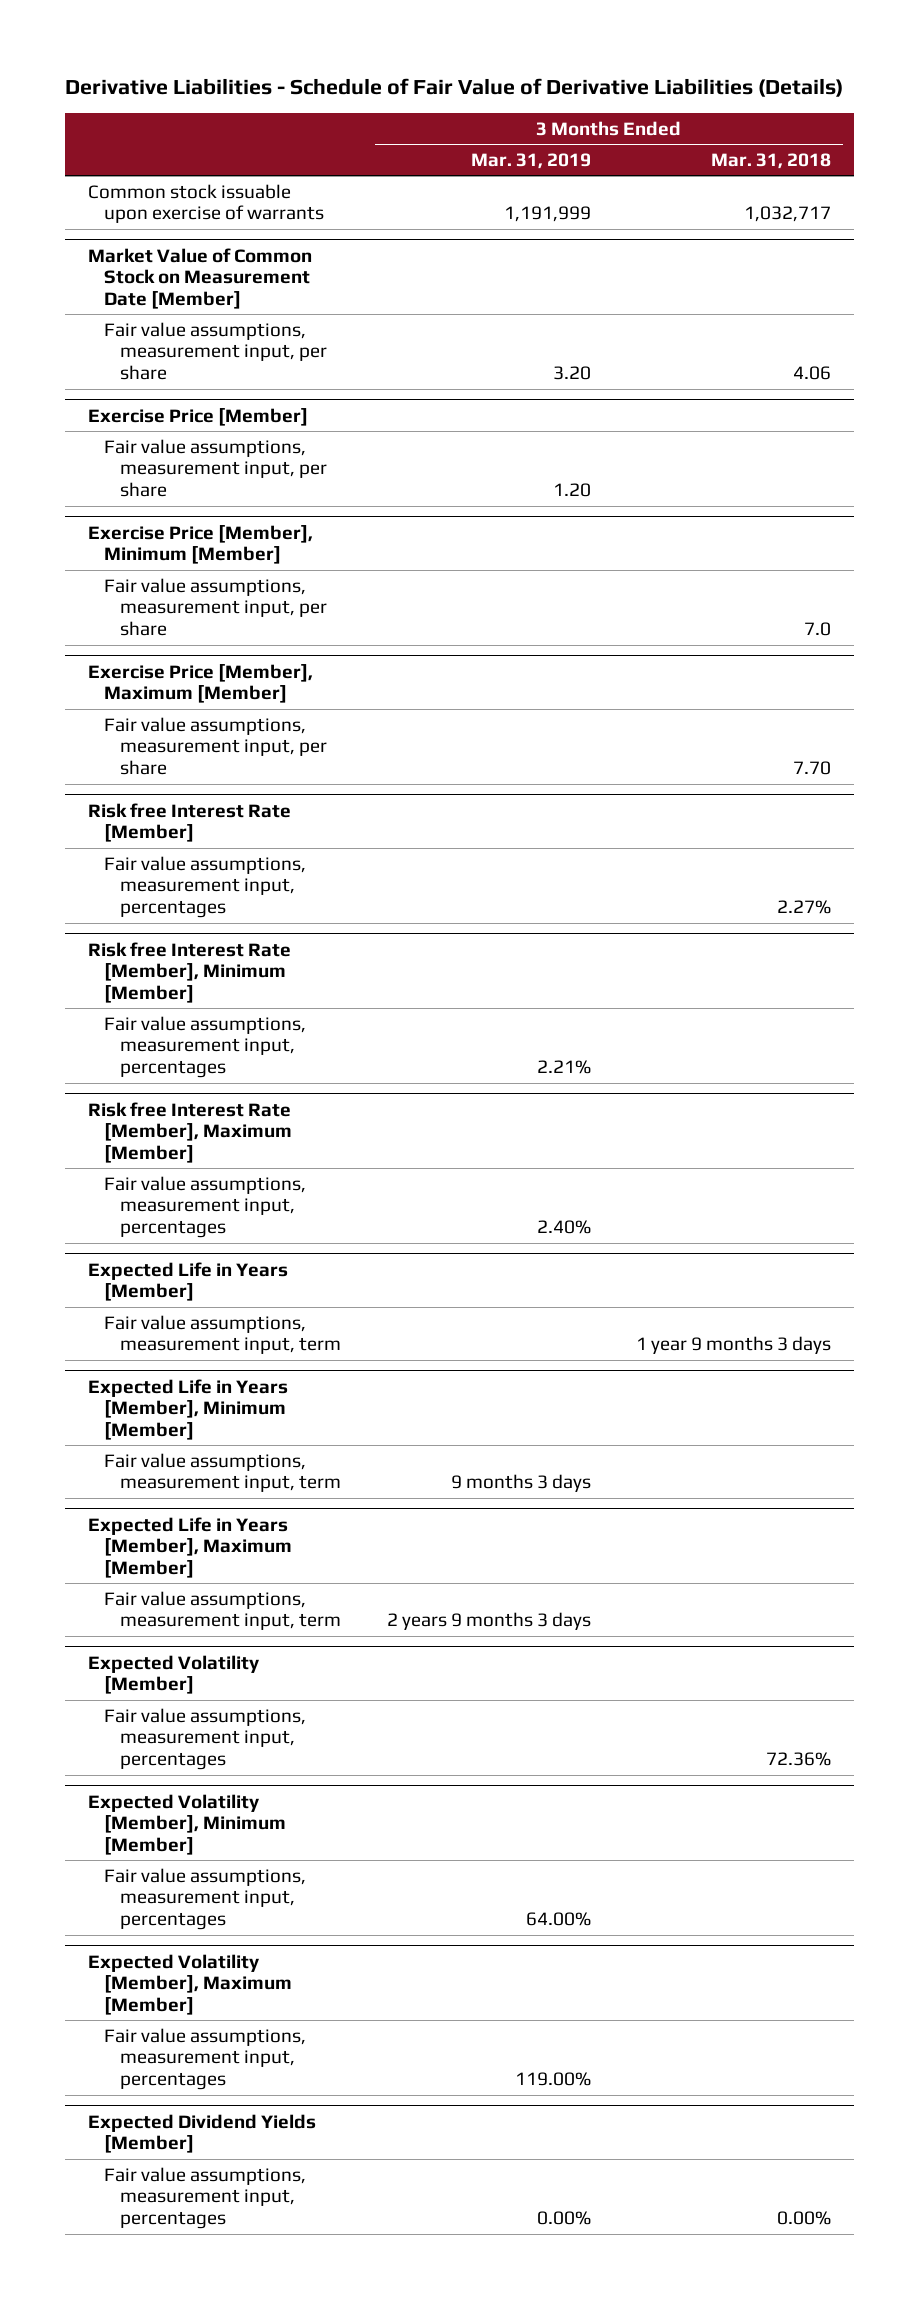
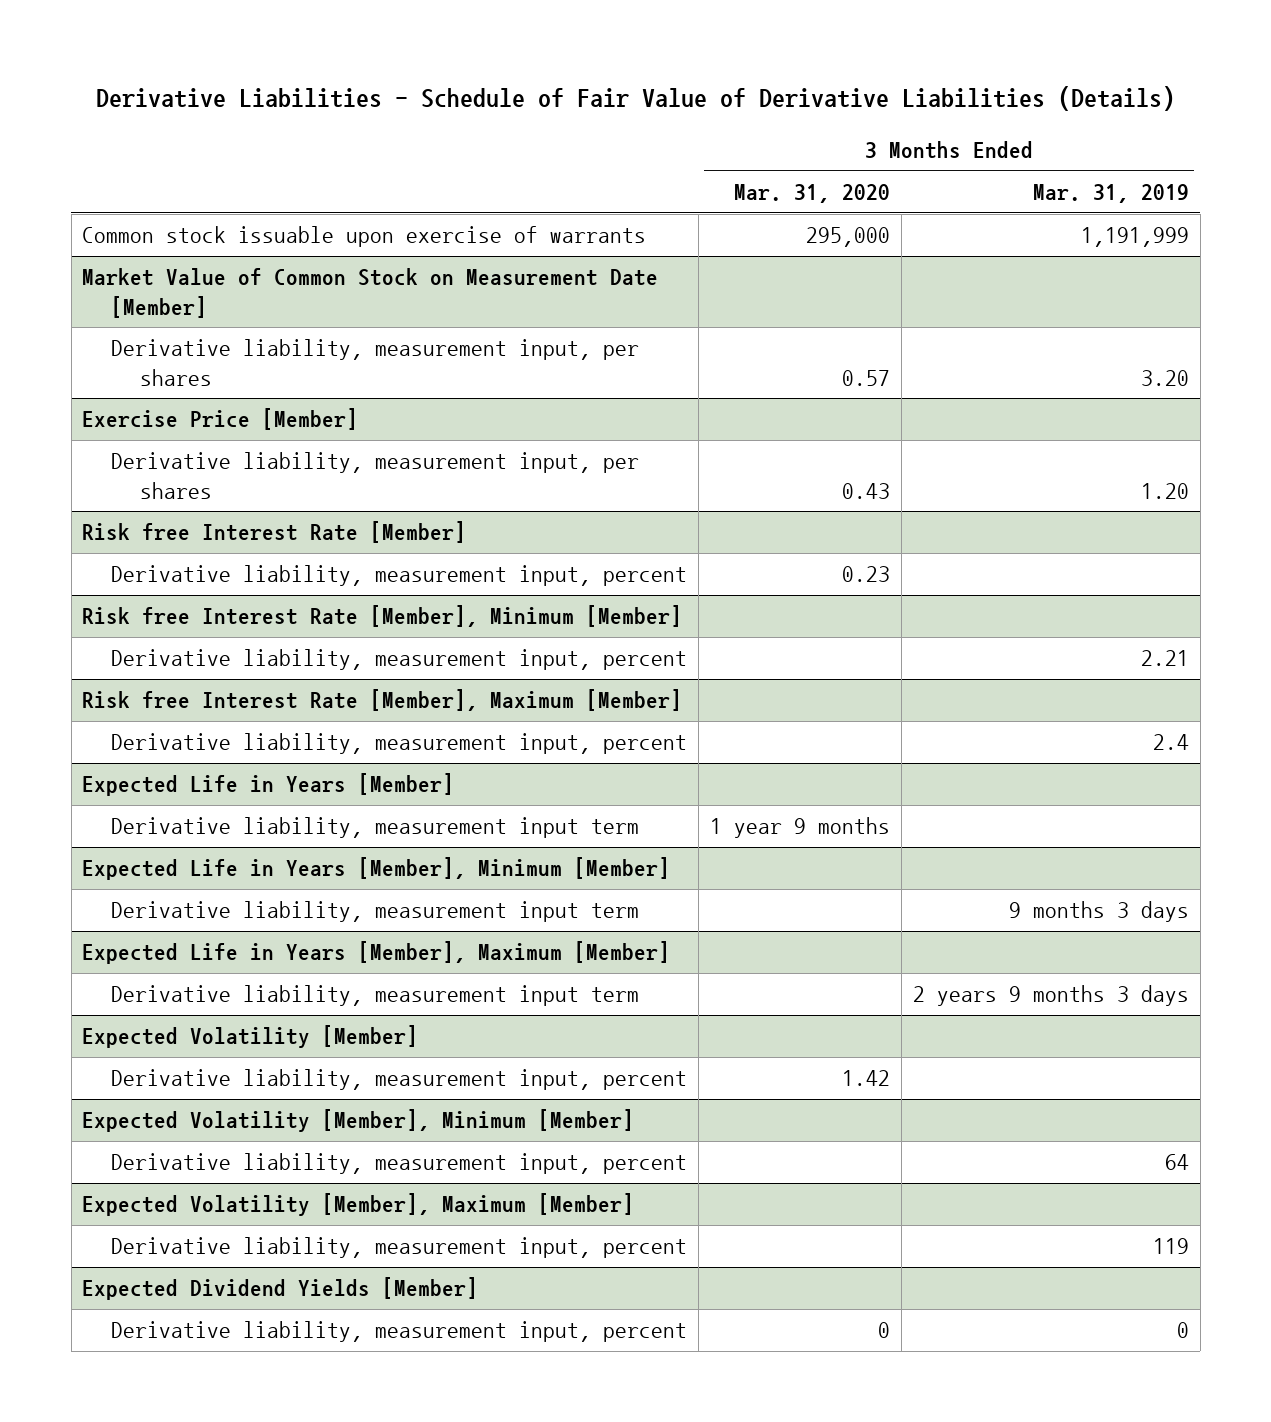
[711,152,832,169] Mar. 31, 2018 -> none
none -> [733,183,890,203] Mar. 31, 2020
[103,321,328,381] Fair value assumptions, measurement input, per share -> none
none -> [111,339,640,386] Derivative liability, measurement input, per shares
[103,438,328,498] Fair value assumptions, measurement input, per share -> none
[87,524,313,565] Exercise Price [Member], Minimum [Member] -> none
[103,577,328,637] Fair value assumptions, measurement input, per share -> none
[87,663,313,704] Exercise Price [Member], Maximum [Member] -> none
[103,716,328,776] Fair value assumptions, measurement input, per share -> none
none -> [111,452,640,499] Derivative liability, measurement input, per shares
[103,855,306,919] Fair value assumptions, measurement input, percentages -> none
none -> [111,565,688,587] Derivative liability, measurement input, percent
[103,1015,306,1079] Fair value assumptions, measurement input, percentages -> none
none -> [111,649,688,671] Derivative liability, measurement input, percent
[103,1175,306,1239] Fair value assumptions, measurement input, percentages -> none
none -> [111,733,688,755] Derivative liability, measurement input, percent
[103,1314,342,1355] Fair value assumptions, measurement input, term -> none
none -> [111,817,640,839] Derivative liability, measurement input term
[103,1452,342,1493] Fair value assumptions, measurement input, term -> none
none -> [111,901,640,923] Derivative liability, measurement input term
[103,1590,342,1631] Fair value assumptions, measurement input, term -> [111,985,640,1007] Derivative liability, measurement input term
[103,1707,306,1771] Fair value assumptions, measurement input, percentages -> none
none -> [111,1069,688,1091] Derivative liability, measurement input, percent
[103,1867,306,1931] Fair value assumptions, measurement input, percentages -> none
none -> [111,1153,688,1175] Derivative liability, measurement input, percent
[103,2027,306,2091] Fair value assumptions, measurement input, percentages -> none
none -> [111,1237,688,1259] Derivative liability, measurement input, percent
[103,2166,306,2230] Fair value assumptions, measurement input, percentages -> none
none -> [111,1321,688,1343] Derivative liability, measurement input, percent

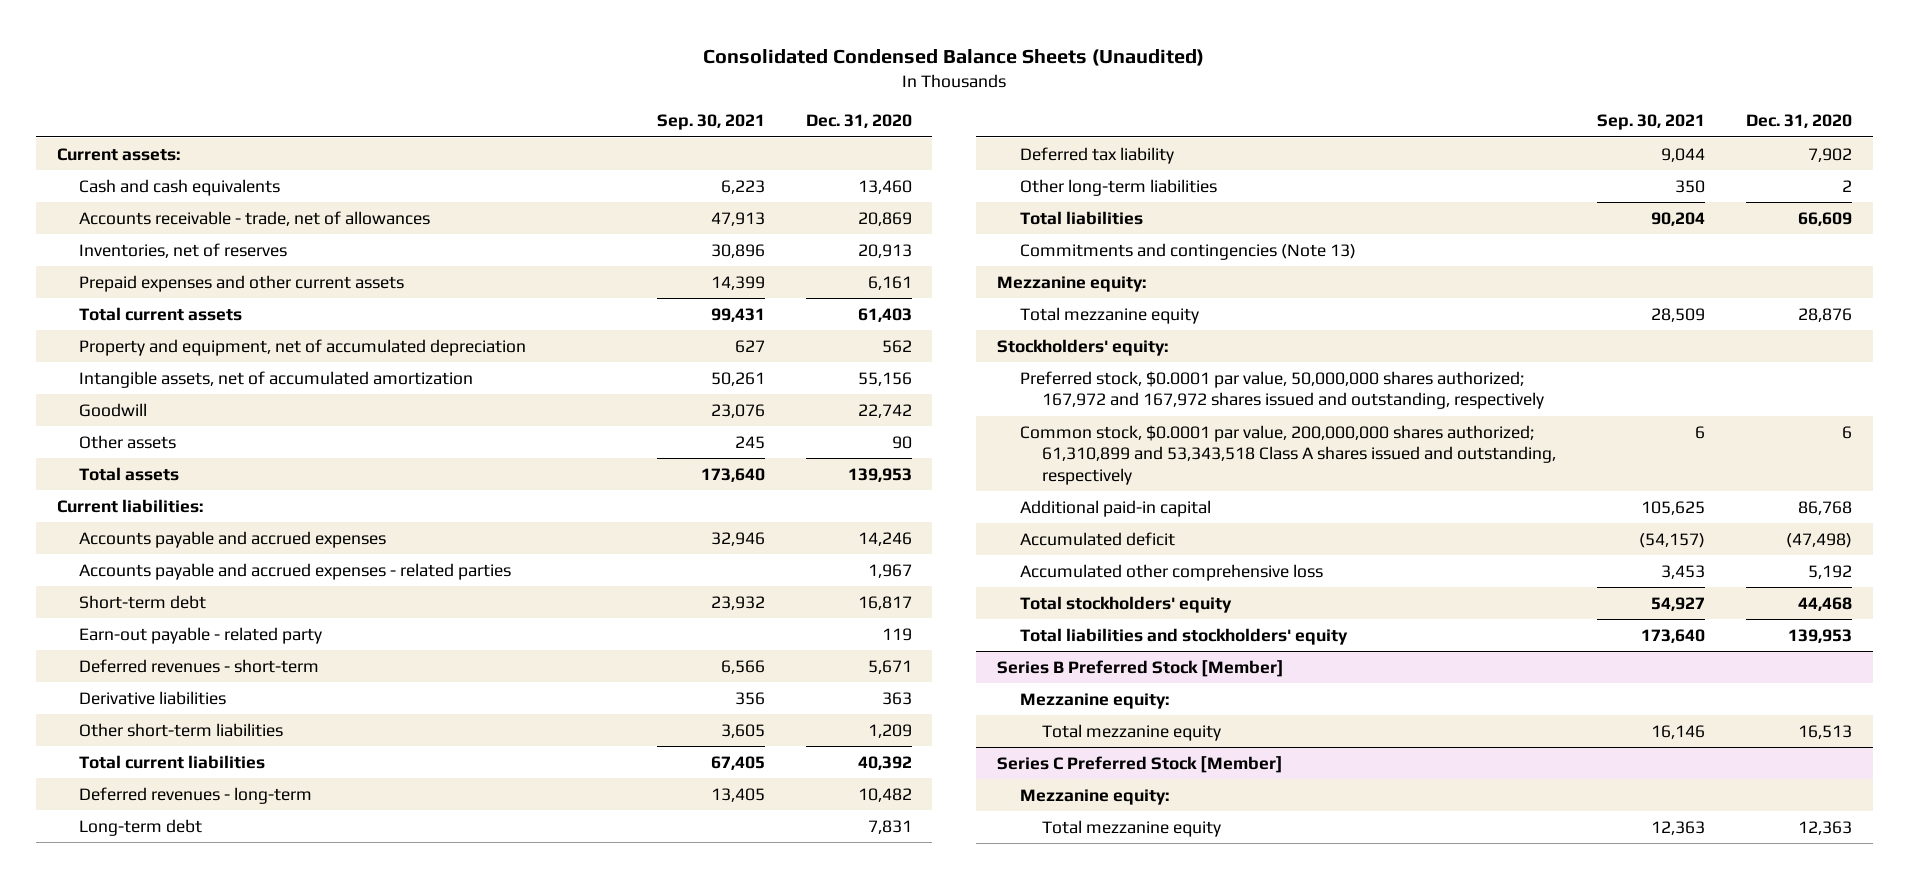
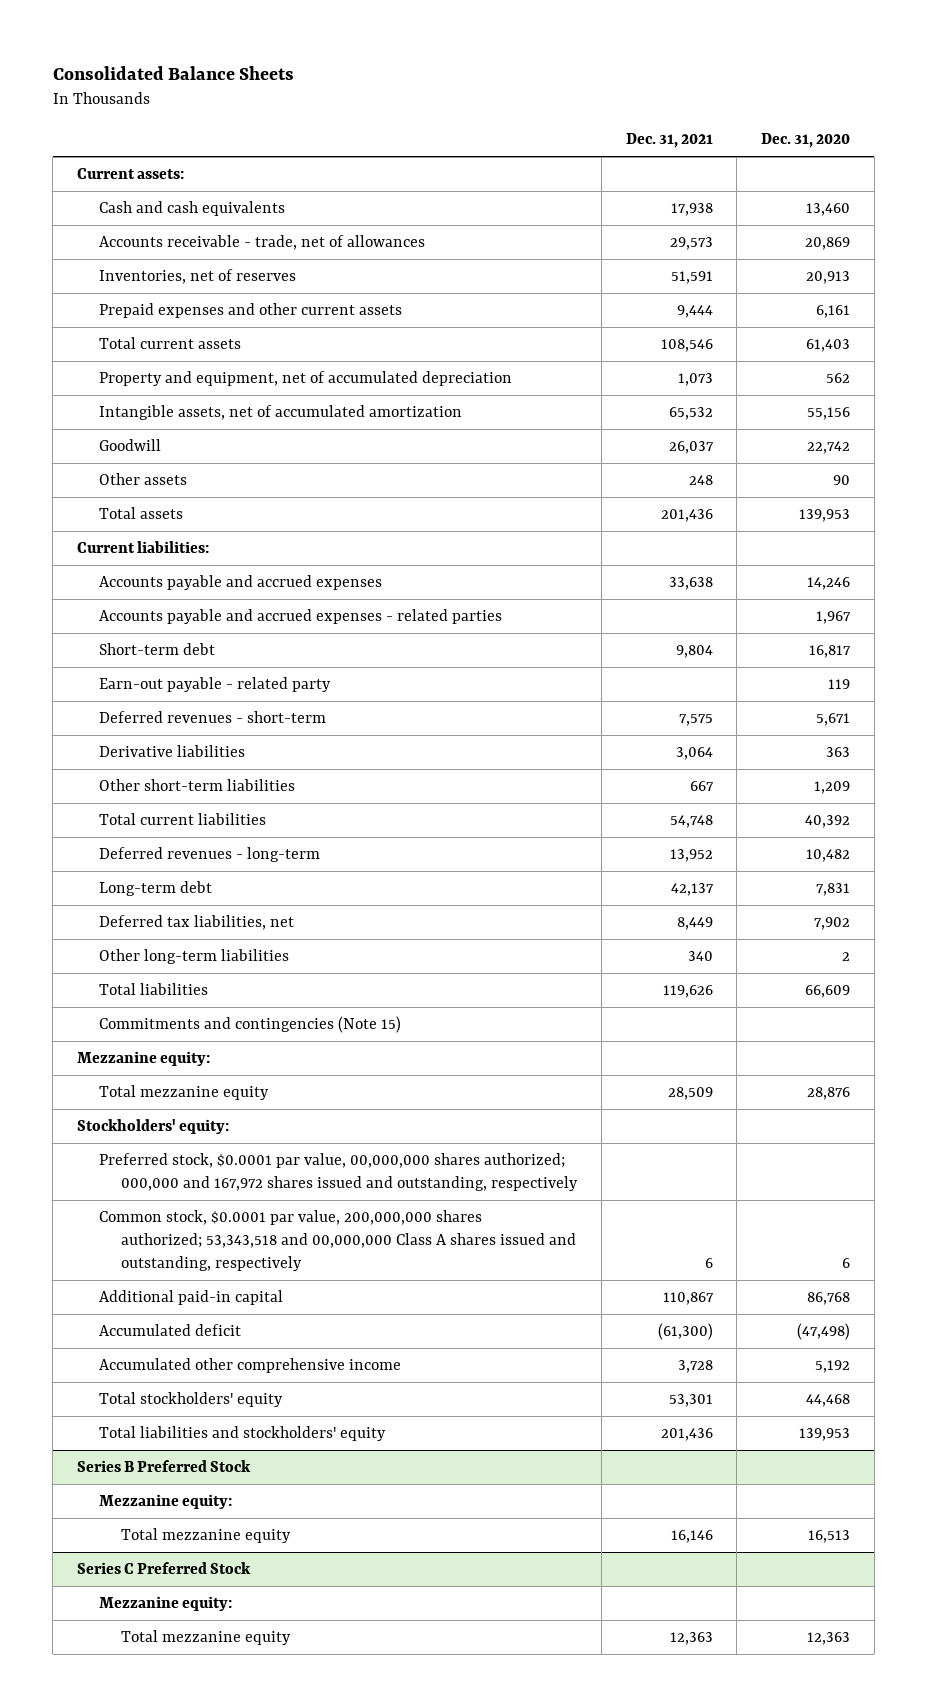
[703,49,1205,67] Consolidated Condensed Balance Sheets (Unaudited) -> [52,66,294,81] Consolidated Balance Sheets
[656,114,765,131] Sep. 30, 2021 -> none
none -> [625,133,713,149] Dec. 31, 2021
[1019,146,1174,164] Deferred tax liability -> [99,915,295,931] Deferred tax liabilities, net
[1019,242,1356,260] Commitments and contingencies (Note 13) -> [99,1016,402,1034] Commitments and contingencies (Note 15)
[1019,370,1545,410] Preferred stock, $0.0001 par value, 50,000,000 shares authorized; 167,972 and 167,972 shares issued and outstanding, respectively -> [99,1153,579,1192] Preferred stock, $0.0001 par value, 00,000,000 shares authorized; 000,000 and 167,972 shares issued and outstanding, respectively
[1019,424,1557,485] Common stock, $0.0001 par value, 200,000,000 shares authorized; 61,310,899 and 53,343,518 Class A shares issued and outstanding, respectively -> [99,1210,577,1271] Common stock, $0.0001 par value, 200,000,000 shares authorized; 53,343,518 and 00,000,000 Class A shares issued and outstanding, respectively
[1019,563,1323,581] Accumulated other comprehensive loss -> [99,1358,402,1374] Accumulated other comprehensive income
[996,659,1284,677] Series B Preferred Stock [Member] -> [76,1460,251,1473] Series B Preferred Stock
[996,755,1283,773] Series C Preferred Stock [Member] -> [76,1562,251,1575] Series C Preferred Stock

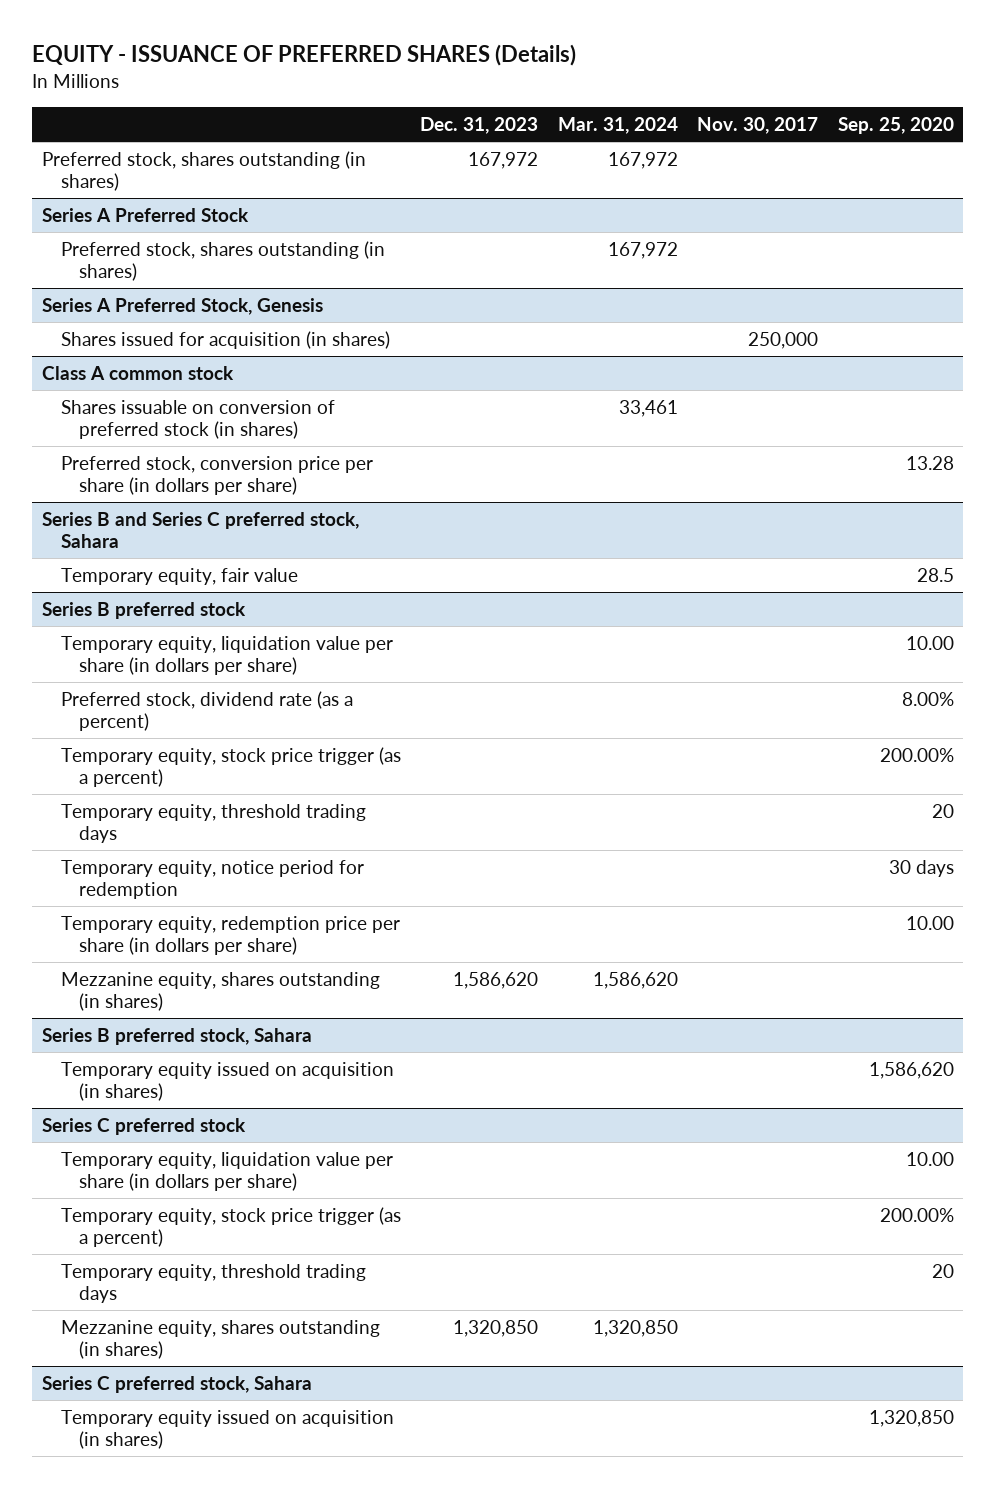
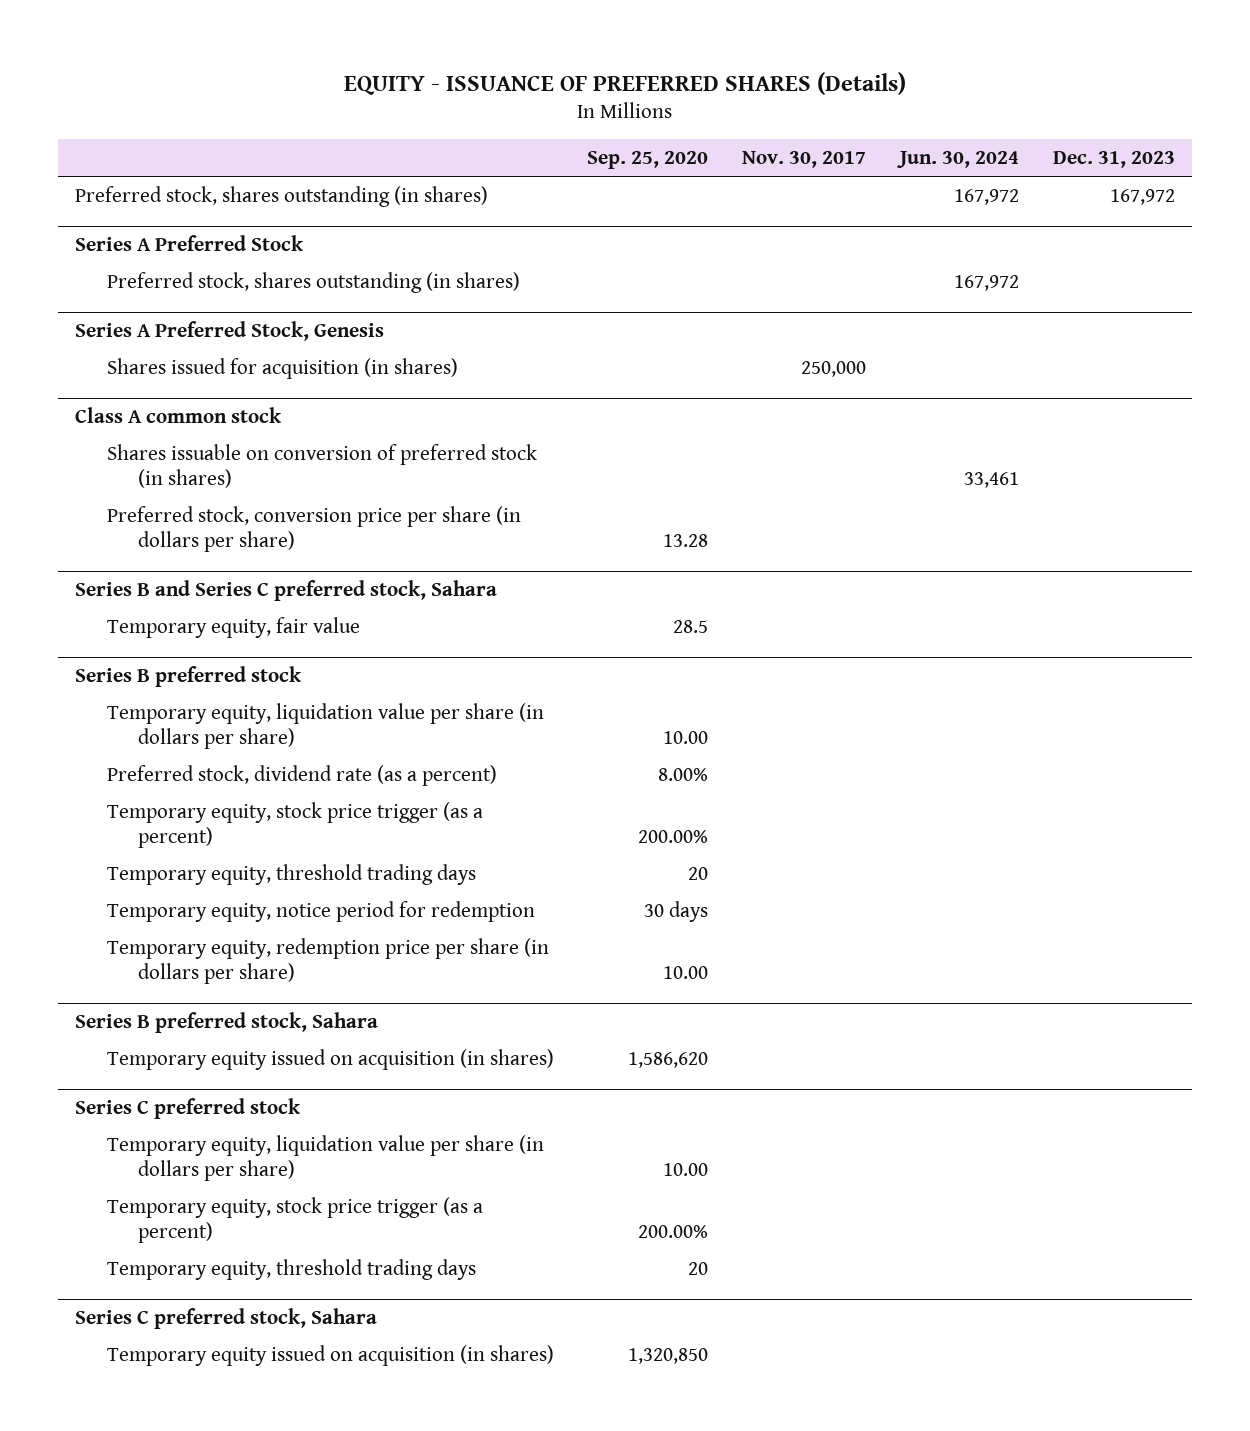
[557,116,678,134] Mar. 31, 2024 -> none
none -> [897,151,1020,169] Jun. 30, 2024
[60,972,380,1012] Mezzanine equity, shares outstanding (in shares) -> none
[60,1320,380,1360] Mezzanine equity, shares outstanding (in shares) -> none

